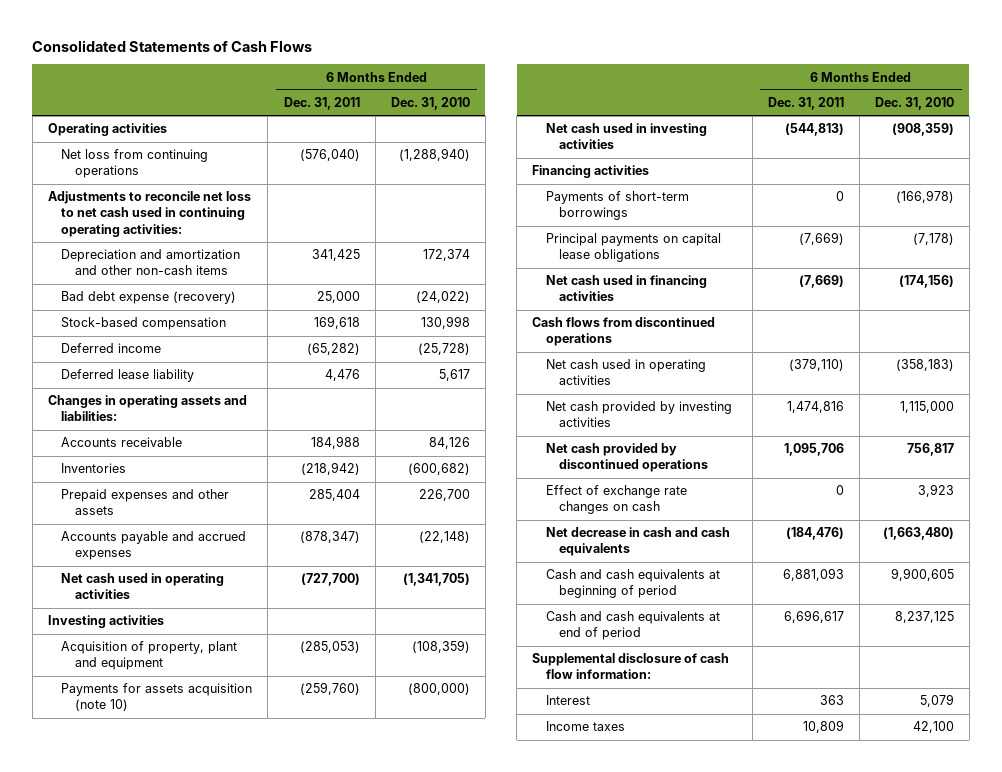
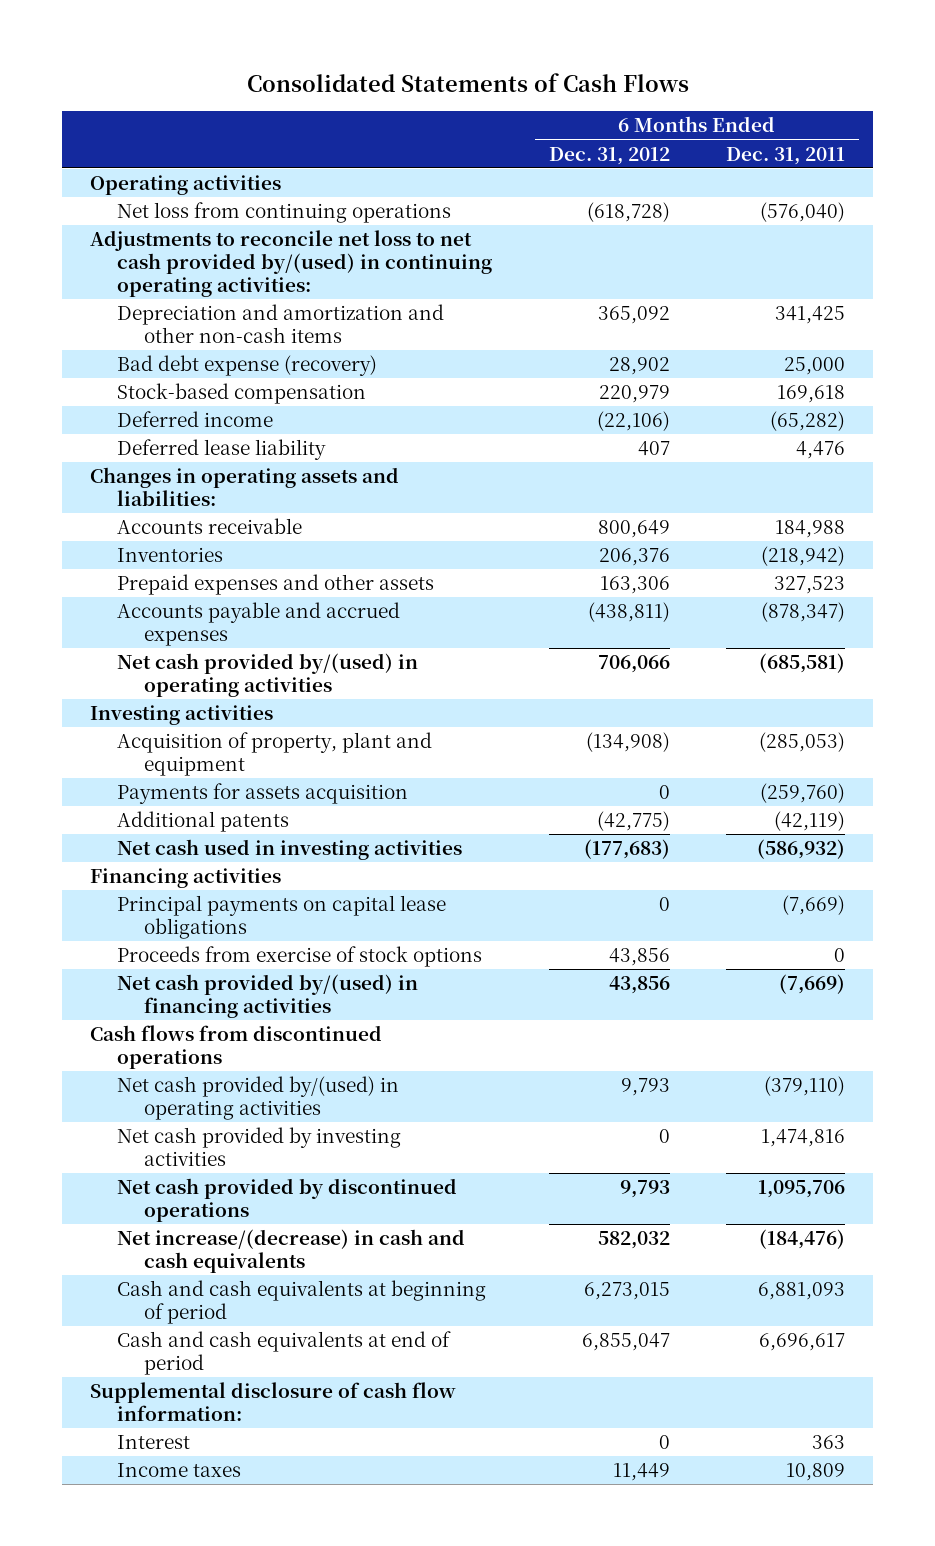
[390,97,470,111] Dec. 31, 2010 -> none
none -> [548,146,670,165] Dec. 31, 2012
[47,191,251,237] Adjustments to reconcile net loss to net cash used in continuing operating activities: -> [90,230,493,297] Adjustments to reconcile net loss to net cash provided by/(used) in continuing operating activities:
[308,489,360,502] 285,404 -> [773,576,845,595] 327,523
[61,573,225,600] Net cash used in operating activities -> [117,653,419,697] Net cash provided by/(used) in operating activities
[300,573,360,587] (727,700) -> [758,653,845,674] (685,581)
[61,683,253,712] Payments for assets acquisition (note 10) -> [117,783,409,805] Payments for assets acquisition
none -> [117,811,290,833] Additional patents
[784,123,844,137] (544,813) -> [756,839,845,860] (586,932)
[545,191,689,221] Payments of short-term borrowings -> none
none -> [117,946,483,968] Proceeds from exercise of stock options
[545,275,707,302] Net cash used in financing activities -> [117,974,419,1018] Net cash provided by/(used) in financing activities
[545,359,706,386] Net cash used in operating activities -> [117,1076,400,1120] Net cash provided by/(used) in operating activities
[545,485,687,515] Effect of exchange rate changes on cash -> none
[545,527,730,557] Net decrease in cash and cash equivalents -> [117,1229,466,1273] Net increase/(decrease) in cash and cash equivalents

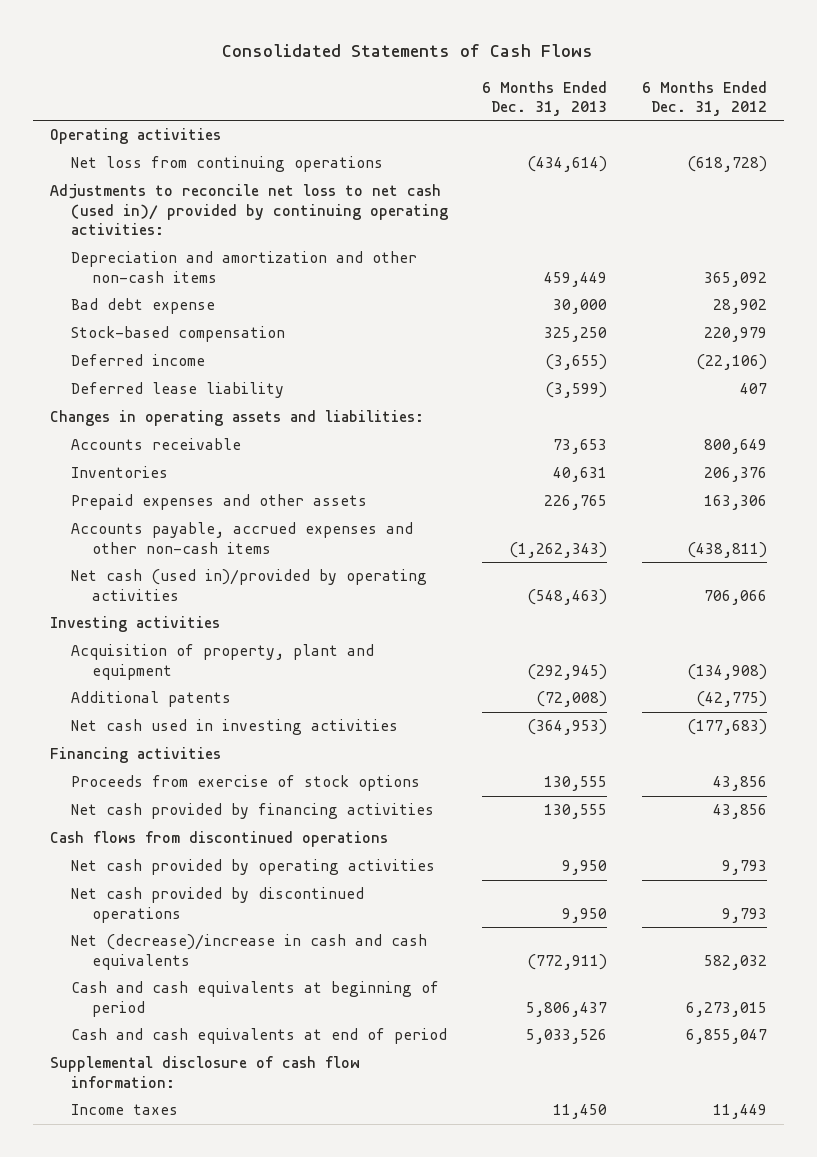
[725,146,845,165] Dec. 31, 2011 -> none
none -> [482,80,608,116] 6 Months Ended Dec. 31, 2013
[90,230,493,297] Adjustments to reconcile net loss to net cash provided by/(used) in continuing operating activities: -> [50,184,449,235] Adjustments to reconcile net loss to net cash (used in)/ provided by continuing operating activities:
[117,355,378,377] Bad debt expense (recovery) -> [71,298,216,315] Bad debt expense
[117,602,401,646] Accounts payable and accrued expenses -> [71,522,414,554] Accounts payable, accrued expenses and other non-cash items
[117,653,419,697] Net cash provided by/(used) in operating activities -> [71,569,428,601] Net cash (used in)/provided by operating activities
[117,783,409,805] Payments for assets acquisition -> none
[117,895,447,939] Principal payments on capital lease obligations -> none
[117,974,419,1018] Net cash provided by/(used) in financing activities -> [71,803,435,820] Net cash provided by financing activities
[117,1127,402,1166] Net cash provided by investing activities -> none
[117,1076,400,1120] Net cash provided by/(used) in operating activities -> [71,859,436,876] Net cash provided by operating activities
[117,1229,466,1273] Net increase/(decrease) in cash and cash equivalents -> [71,934,428,970] Net (decrease)/increase in cash and cash equivalents
[117,1435,191,1450] Interest -> none

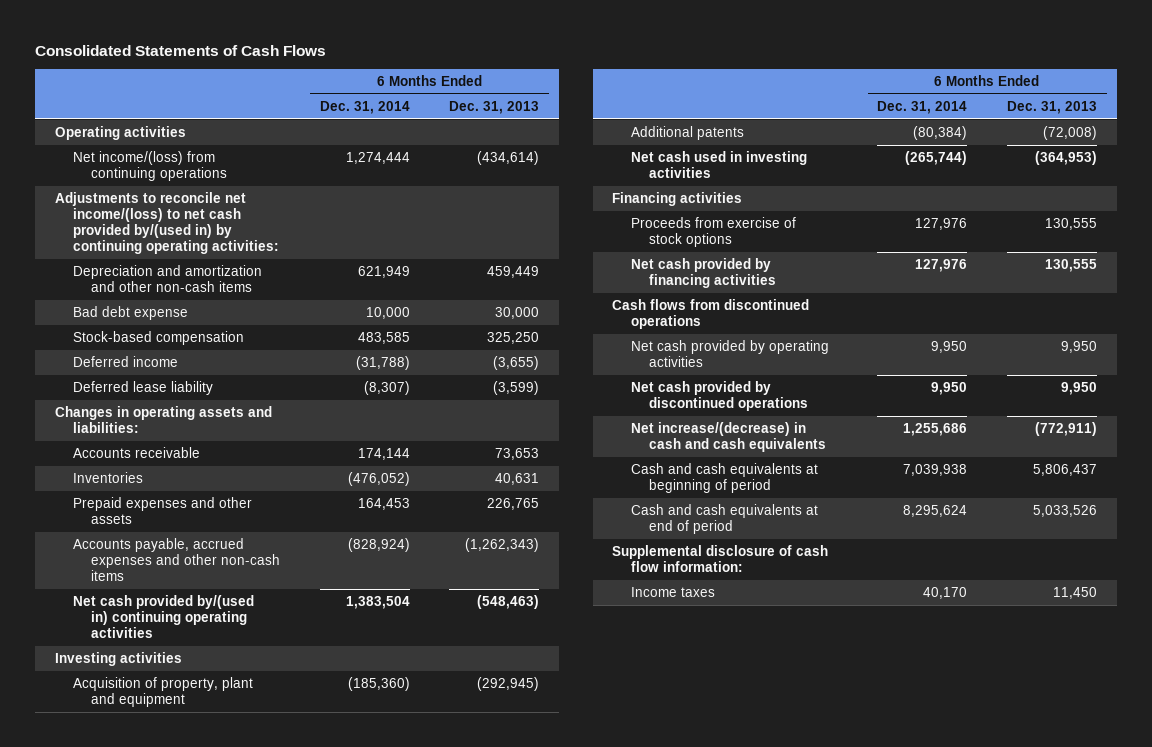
[641,80,767,116] 6 Months Ended Dec. 31, 2012 -> none
none -> [319,100,410,114] Dec. 31, 2014
[71,156,384,173] Net loss from continuing operations -> [73,150,228,182] Net income/(loss) from continuing operations
[50,184,449,235] Adjustments to reconcile net loss to net cash (used in)/ provided by continuing operating activities: -> [54,191,280,255] Adjustments to reconcile net income/(loss) to net cash provided by/(used in) by continuing operating activities:
[71,569,428,601] Net cash (used in)/provided by operating activities -> [73,594,255,639] Net cash provided by/(used in) continuing operating activities
[71,934,428,970] Net (decrease)/increase in cash and cash equivalents -> [630,421,826,453] Net increase/(decrease) in cash and cash equivalents

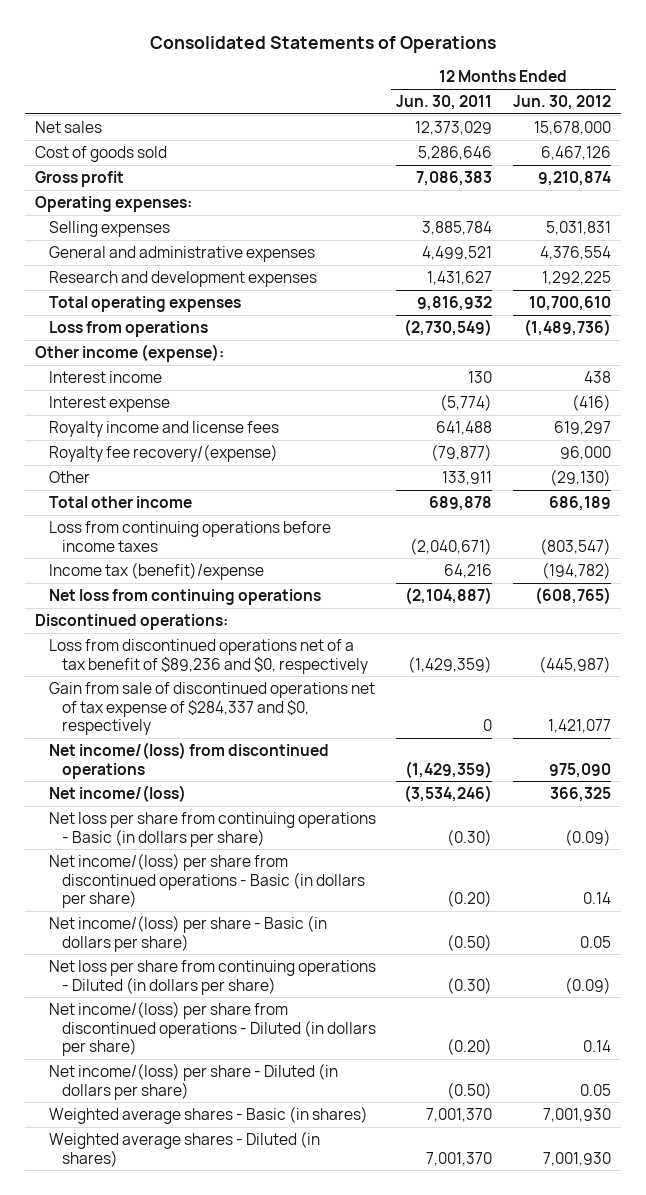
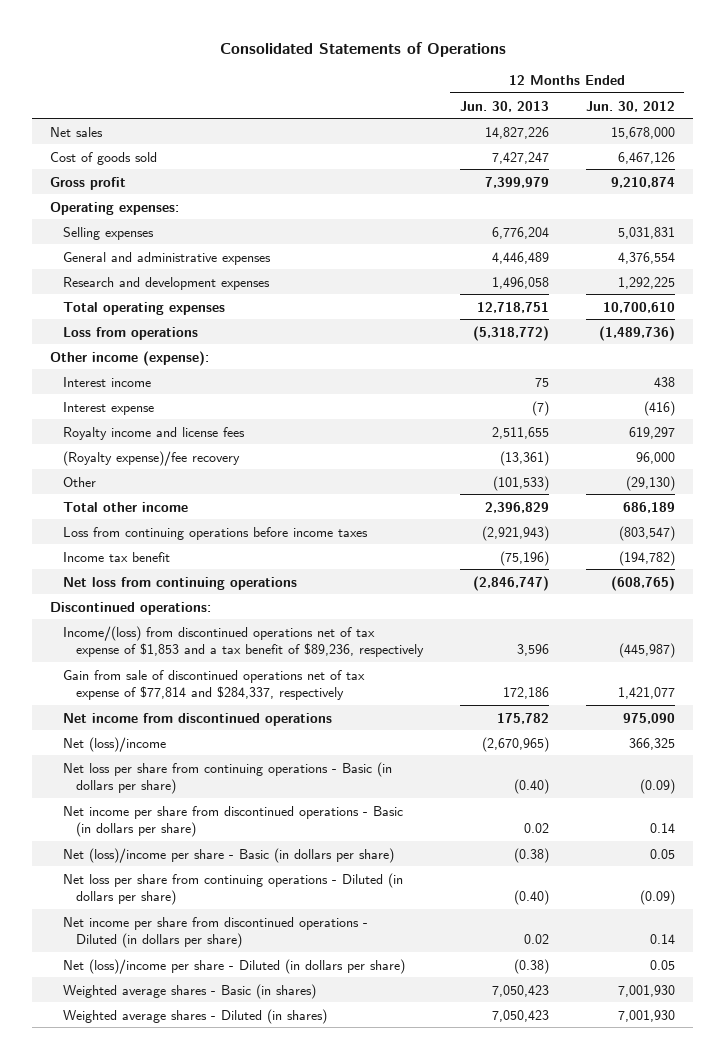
[396,95,493,111] Jun. 30, 2011 -> none
none -> [459,100,549,112] Jun. 30, 2013
[48,443,278,462] Royalty fee recovery/(expense) -> [62,450,240,466] (Royalty expense)/fee recovery
[48,561,264,580] Income tax (benefit)/expense -> [62,551,170,562] Income tax benefit
[48,638,369,674] Loss from discontinued operations net of a tax benefit of $89,236 and $0, respectively -> [62,625,424,658] Income/(loss) from discontinued operations net of tax expense of $1,853 and a tax benefit of $89,236, respectively
[48,681,375,736] Gain from sale of discontinued operations net of tax expense of $284,337 and $0, respectively -> [62,669,365,701] Gain from sale of discontinued operations net of tax expense of $77,814 and $284,337, respectively
[48,741,329,779] Net income/(loss) from discontinued operations -> [62,712,332,726] Net income from discontinued operations
[48,784,186,802] Net income/(loss) -> [62,736,166,752] Net (loss)/income
[48,852,366,909] Net income/(loss) per share from discontinued operations - Basic (in dollars per share) -> [62,805,403,838] Net income per share from discontinued operations - Basic (in dollars per share)
[48,914,327,952] Net income/(loss) per share - Basic (in dollars per share) -> [62,847,394,863] Net (loss)/income per share - Basic (in dollars per share)
[48,1000,377,1057] Net income/(loss) per share from discontinued operations - Diluted (in dollars per share) -> [62,916,368,949] Net income per share from discontinued operations - Diluted (in dollars per share)
[48,1062,338,1100] Net income/(loss) per share - Diluted (in dollars per share) -> [62,958,405,974] Net (loss)/income per share - Diluted (in dollars per share)

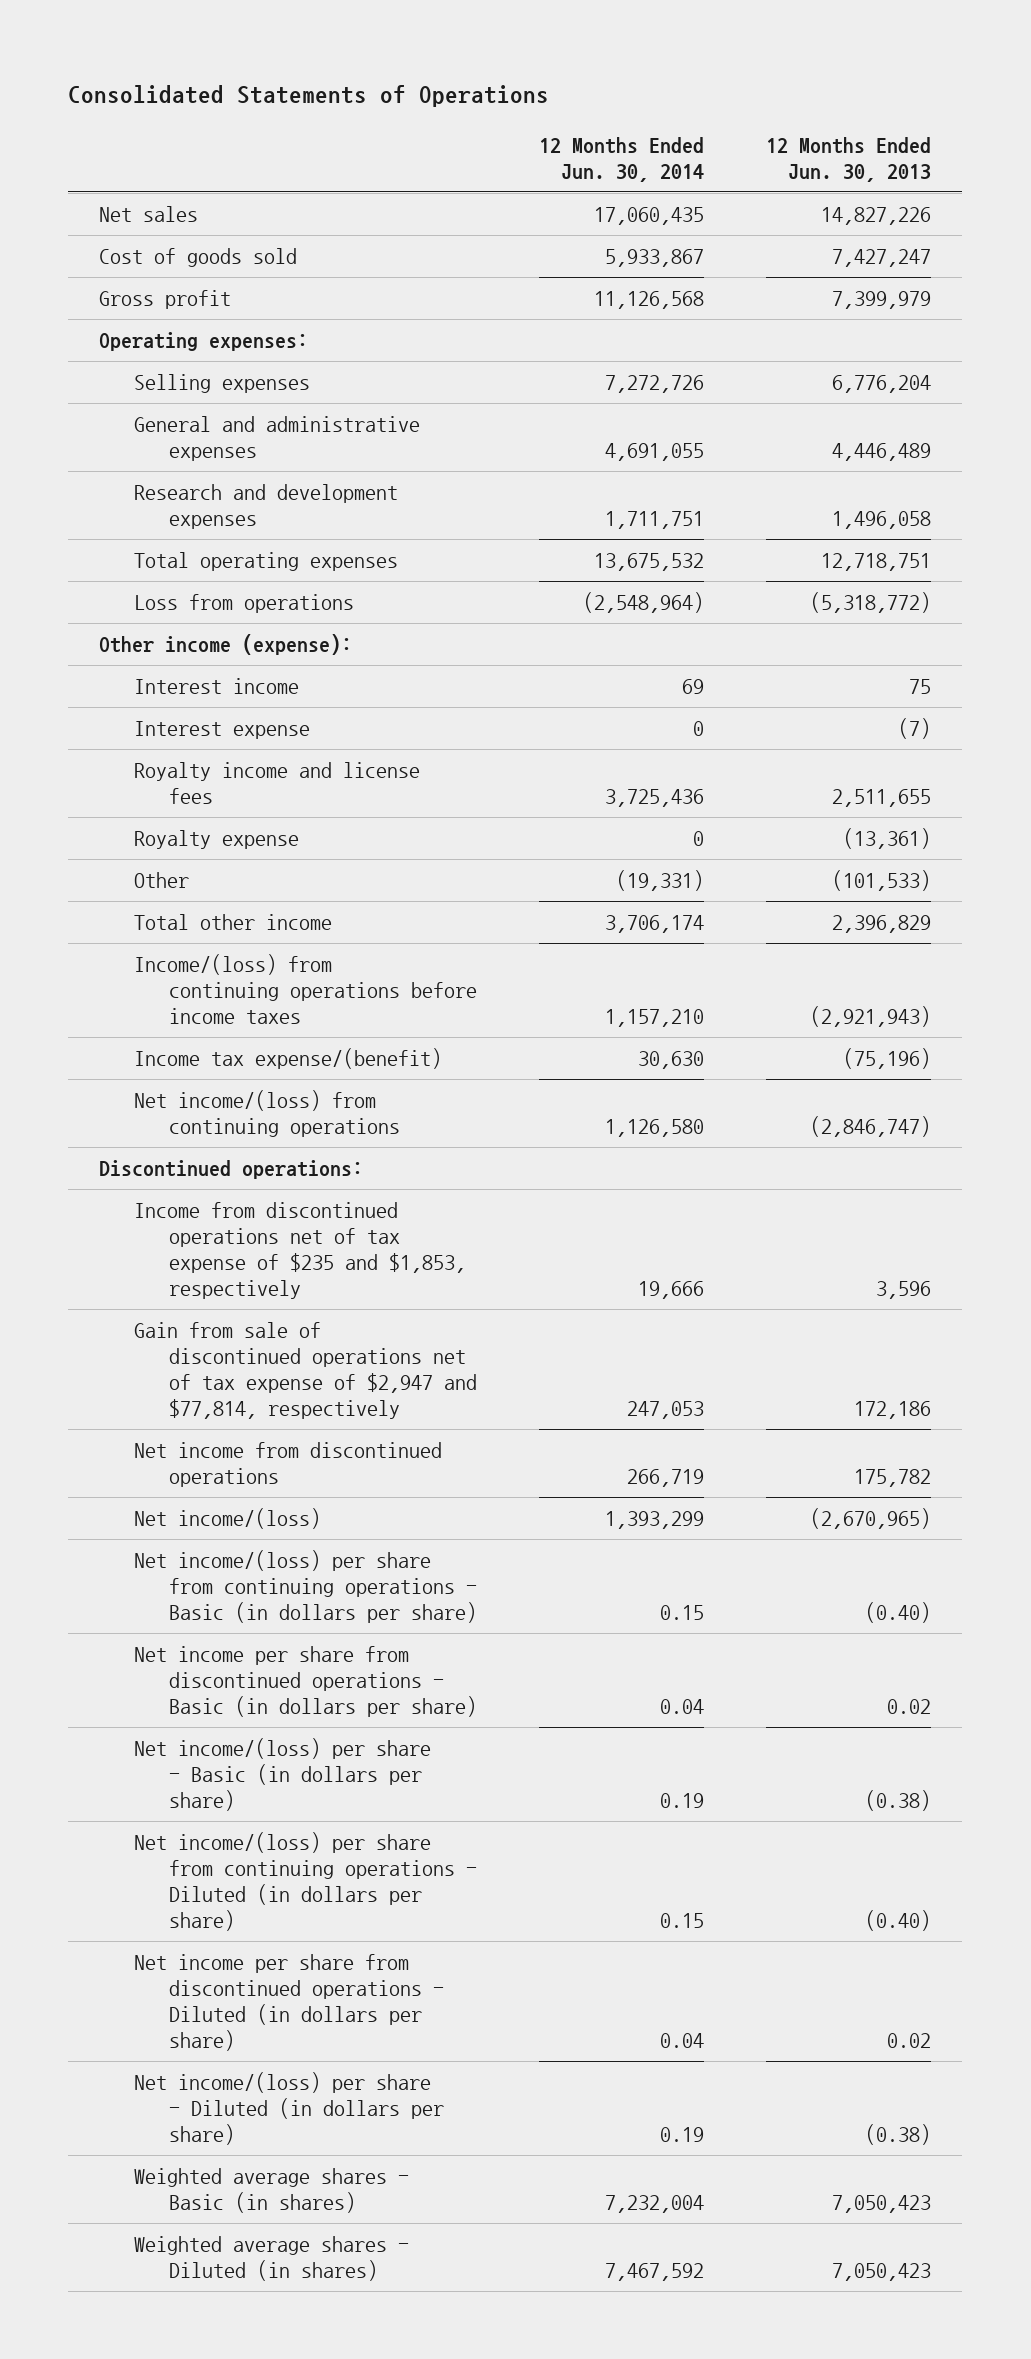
[585,100,675,112] Jun. 30, 2012 -> none
none -> [539,136,705,183] 12 Months Ended Jun. 30, 2014
[62,450,240,466] (Royalty expense)/fee recovery -> [134,829,300,849] Royalty expense
[62,526,368,540] Loss from continuing operations before income taxes -> [134,953,477,1025] Income/(loss) from continuing operations before income taxes
[62,551,170,562] Income tax benefit -> [134,1047,443,1069] Income tax expense/(benefit)
[62,576,297,590] Net loss from continuing operations -> [134,1089,400,1137] Net income/(loss) from continuing operations
[62,625,424,658] Income/(loss) from discontinued operations net of tax expense of $1,853 and a tax benefit of $89,236, respectively -> [134,1201,466,1300] Income from discontinued operations net of tax expense of $235 and $1,853, respectively
[62,669,365,701] Gain from sale of discontinued operations net of tax expense of $77,814 and $284,337, respectively -> [134,1321,477,1420] Gain from sale of discontinued operations net of tax expense of $2,947 and $77,814, respectively
[62,736,166,752] Net (loss)/income -> [134,1507,322,1529] Net income/(loss)
[62,761,392,795] Net loss per share from continuing operations - Basic (in dollars per share) -> [134,1549,477,1624] Net income/(loss) per share from continuing operations - Basic (in dollars per share)
[62,847,394,863] Net (loss)/income per share - Basic (in dollars per share) -> [134,1737,432,1812] Net income/(loss) per share - Basic (in dollars per share)
[62,872,403,906] Net loss per share from continuing operations - Diluted (in dollars per share) -> [134,1831,477,1932] Net income/(loss) per share from continuing operations - Diluted (in dollars per share)
[62,958,405,974] Net (loss)/income per share - Diluted (in dollars per share) -> [134,2071,444,2146] Net income/(loss) per share - Diluted (in dollars per share)

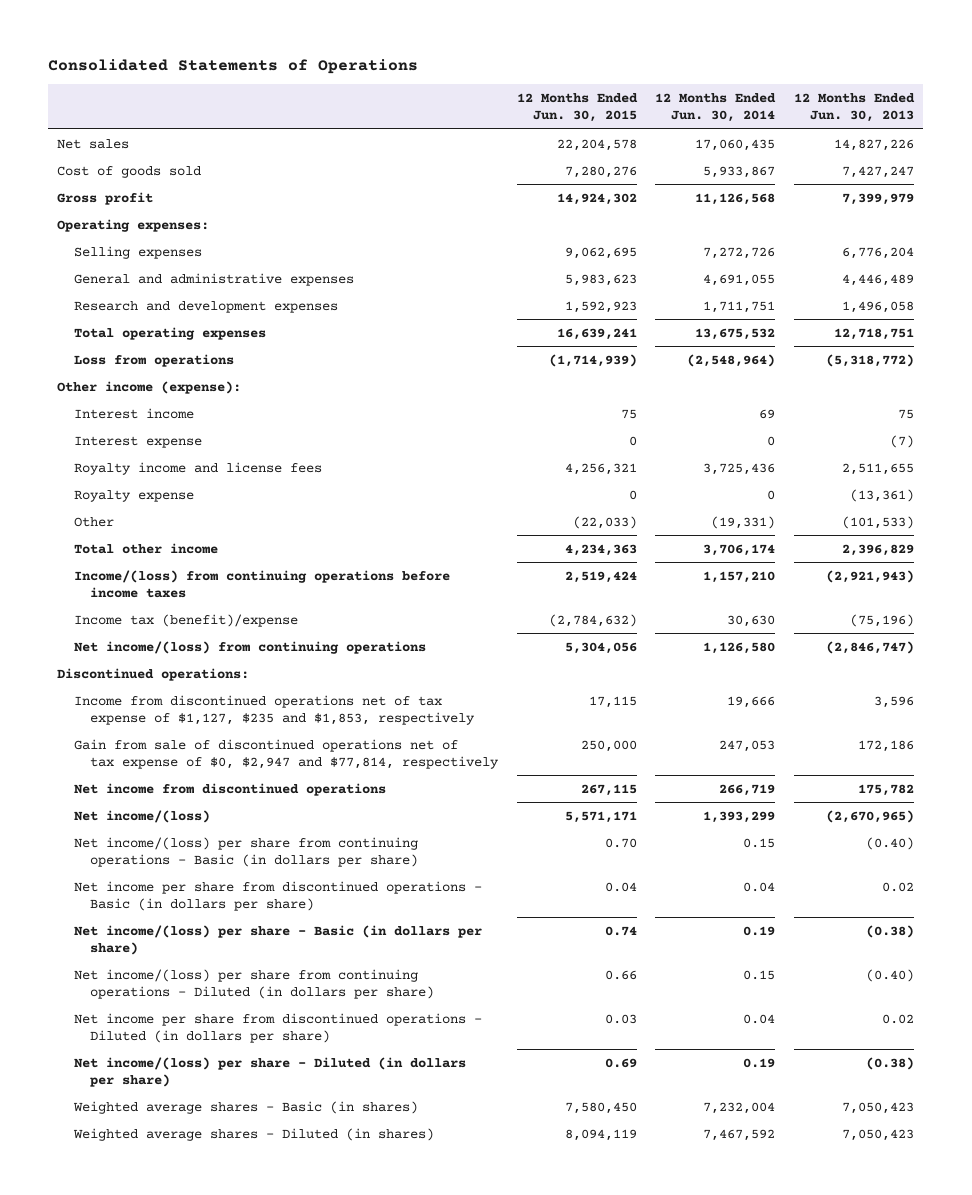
none -> [516,93,638,123] 12 Months Ended Jun. 30, 2015
[134,1047,443,1069] Income tax expense/(benefit) -> [73,613,298,627] Income tax (benefit)/expense
[134,1201,466,1300] Income from discontinued operations net of tax expense of $235 and $1,853, respectively -> [73,694,476,725] Income from discontinued operations net of tax expense of $1,127, $235 and $1,853, respectively
[134,1321,477,1420] Gain from sale of discontinued operations net of tax expense of $2,947 and $77,814, respectively -> [73,738,500,769] Gain from sale of discontinued operations net of tax expense of $0, $2,947 and $77,814, respectively

